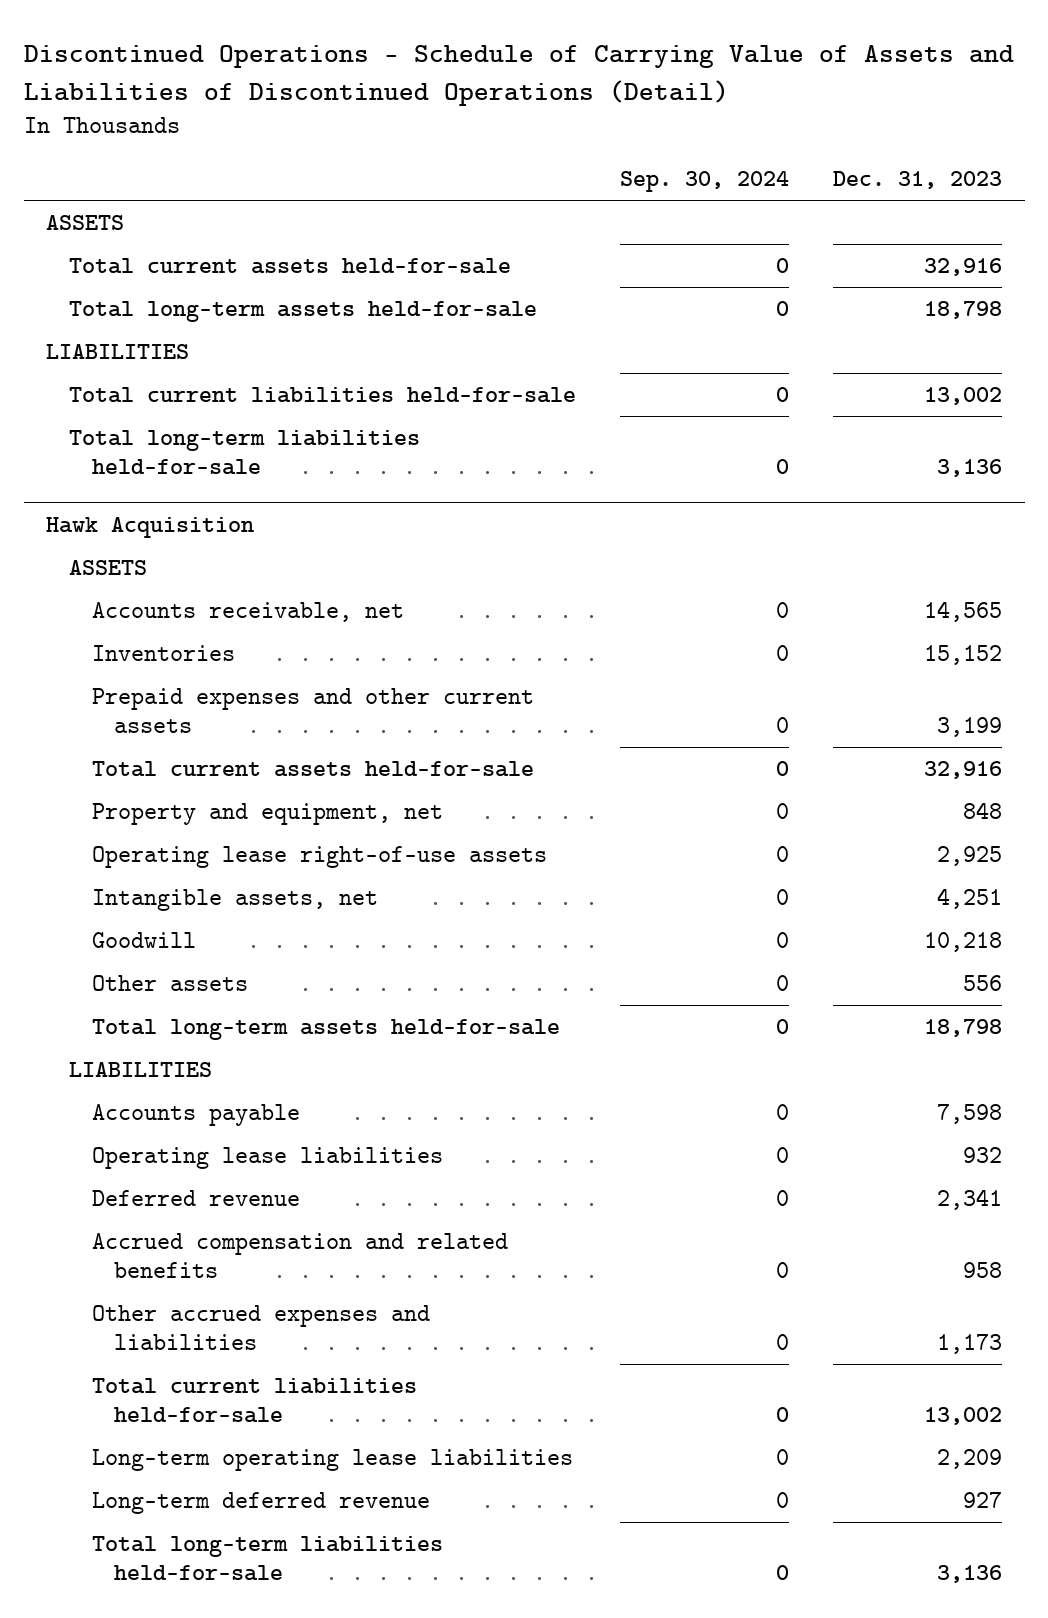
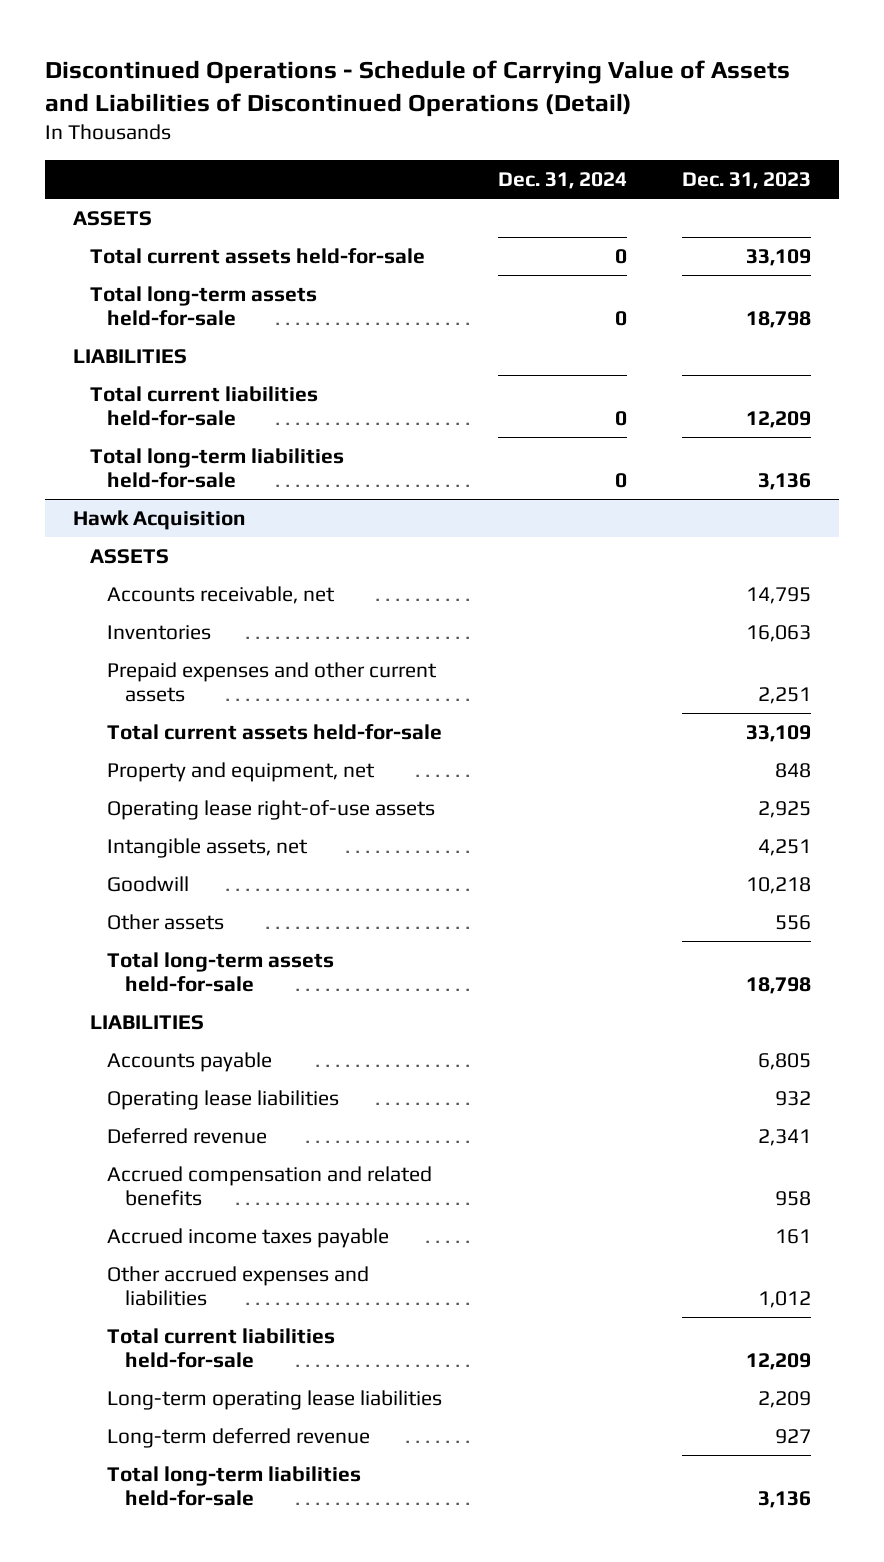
[620,171,790,193] Sep. 30, 2024 -> none
none -> [497,172,627,190] Dec. 31, 2024
[924,257,1003,276] 32,916 -> [745,248,811,266] 33,109
[924,386,1003,405] 13,002 -> [745,411,811,429] 12,209
[924,600,1003,622] 14,565 -> [745,586,811,604] 14,795
[924,644,1003,665] 15,152 -> [745,624,811,642] 16,063
[937,717,1003,738] 3,199 -> [757,687,811,705] 2,251
[924,760,1003,779] 32,916 -> [745,724,811,742] 33,109
[937,1103,1003,1124] 7,598 -> [757,1052,811,1070] 6,805
none -> [107,1227,390,1248] Accrued income taxes payable
[937,1334,1003,1355] 1,173 -> [757,1291,811,1309] 1,012
[924,1407,1003,1426] 13,002 -> [745,1353,811,1371] 12,209

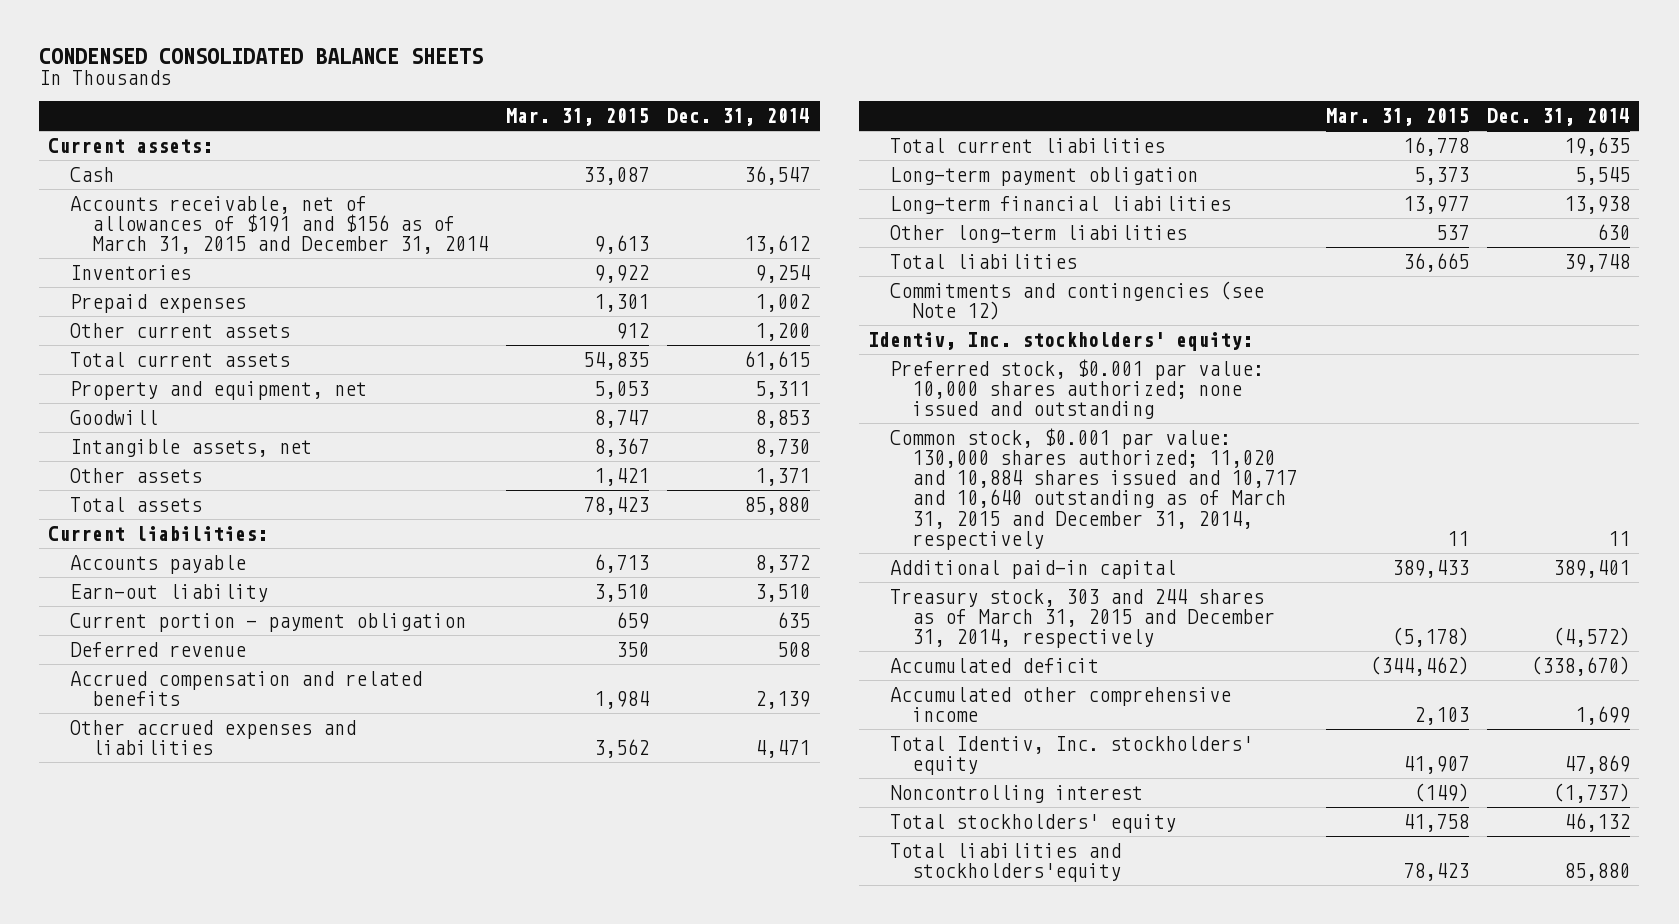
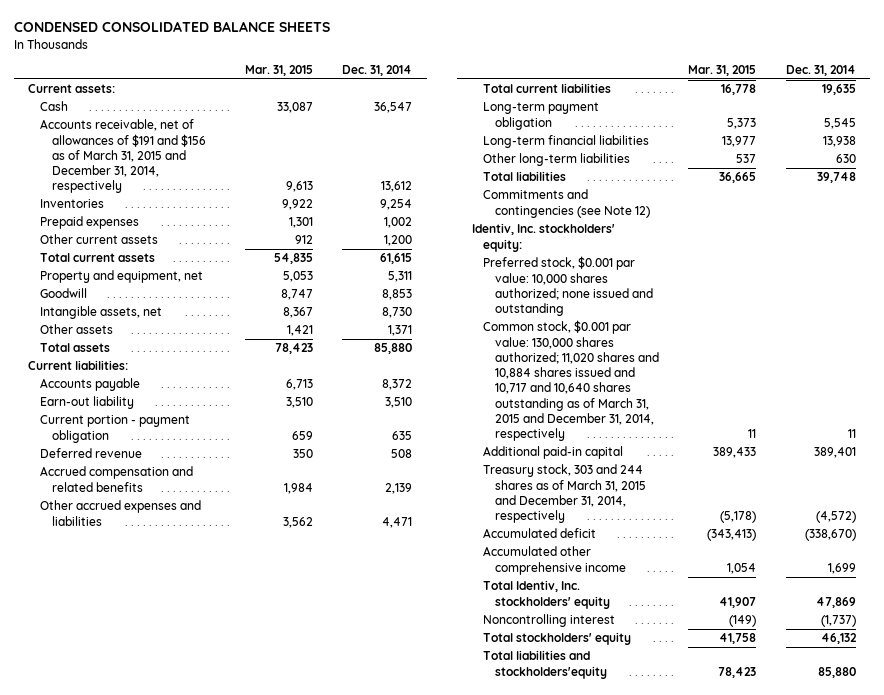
[70,195,489,255] Accounts receivable, net of allowances of $191 and $156 as of March 31, 2015 and December 31, 2014 -> [40,119,206,194] Accounts receivable, net of allowances of $191 and $156 as of March 31, 2015 and December 31, 2014, respectively
[890,427,1297,550] Common stock, $0.001 par value: 130,000 shares authorized; 11,020 and 10,884 shares issued and 10,717 and 10,640 outstanding as of March 31, 2015 and December 31, 2014, respectively -> [483,320,660,442] Common stock, $0.001 par value: 130,000 shares authorized; 11,020 shares and 10,884 shares issued and 10,717 and 10,640 shares outstanding as of March 31, 2015 and December 31, 2014, respectively
[1370,655,1470,676] (344,462) -> [707,529,757,542] (343,413)
[1414,706,1470,725] 2,103 -> [727,562,757,574] 1,054

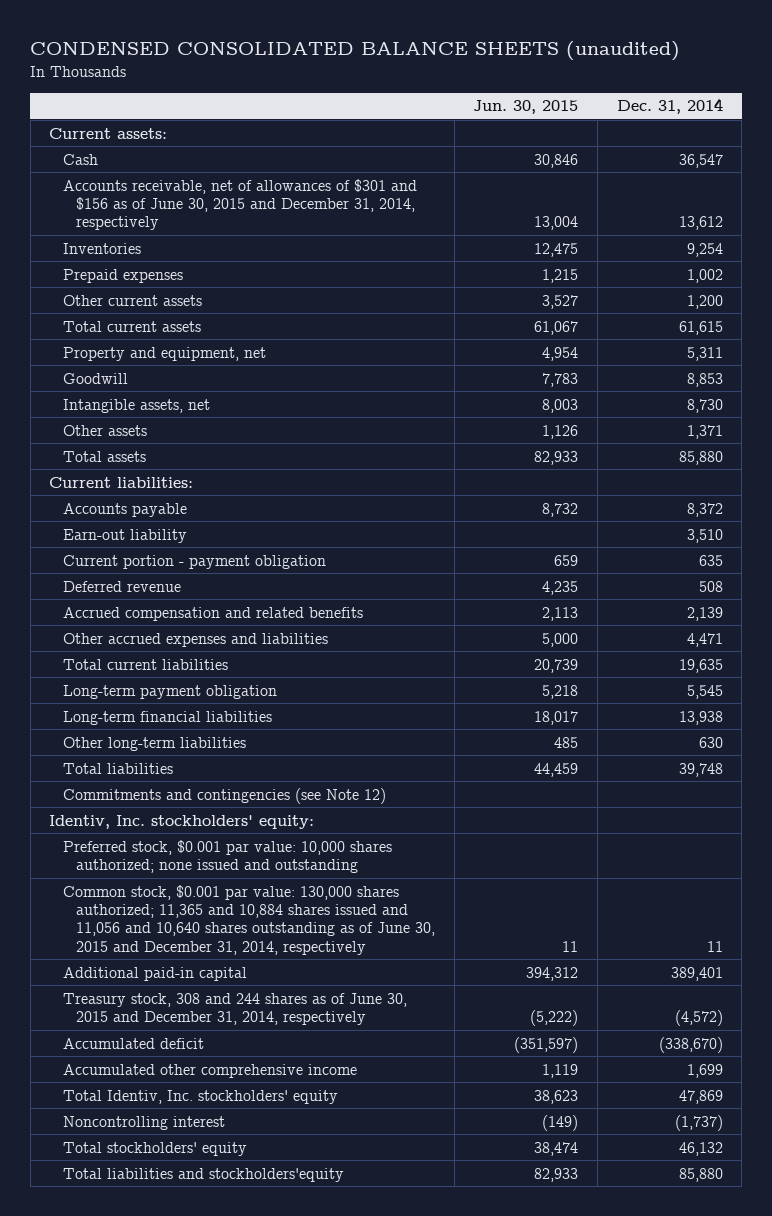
[13,21,330,33] CONDENSED CONSOLIDATED BALANCE SHEETS -> [30,41,681,62] CONDENSED CONSOLIDATED BALANCE SHEETS (unaudited)
[245,64,314,76] Mar. 31, 2015 -> none
none -> [473,100,579,115] Jun. 30, 2015
[40,119,206,194] Accounts receivable, net of allowances of $191 and $156 as of March 31, 2015 and December 31, 2014, respectively -> [62,178,417,231] Accounts receivable, net of allowances of $301 and $156 as of June 30, 2015 and December 31, 2014, respectively
[483,320,660,442] Common stock, $0.001 par value: 130,000 shares authorized; 11,020 shares and 10,884 shares issued and 10,717 and 10,640 shares outstanding as of March 31, 2015 and December 31, 2014, respectively -> [62,884,436,955] Common stock, $0.001 par value: 130,000 shares authorized; 11,365 and 10,884 shares issued and 11,056 and 10,640 shares outstanding as of June 30, 2015 and December 31, 2014, respectively
[483,464,647,524] Treasury stock, 303 and 244 shares as of March 31, 2015 and December 31, 2014, respectively -> [62,992,407,1026] Treasury stock, 308 and 244 shares as of June 30, 2015 and December 31, 2014, respectively

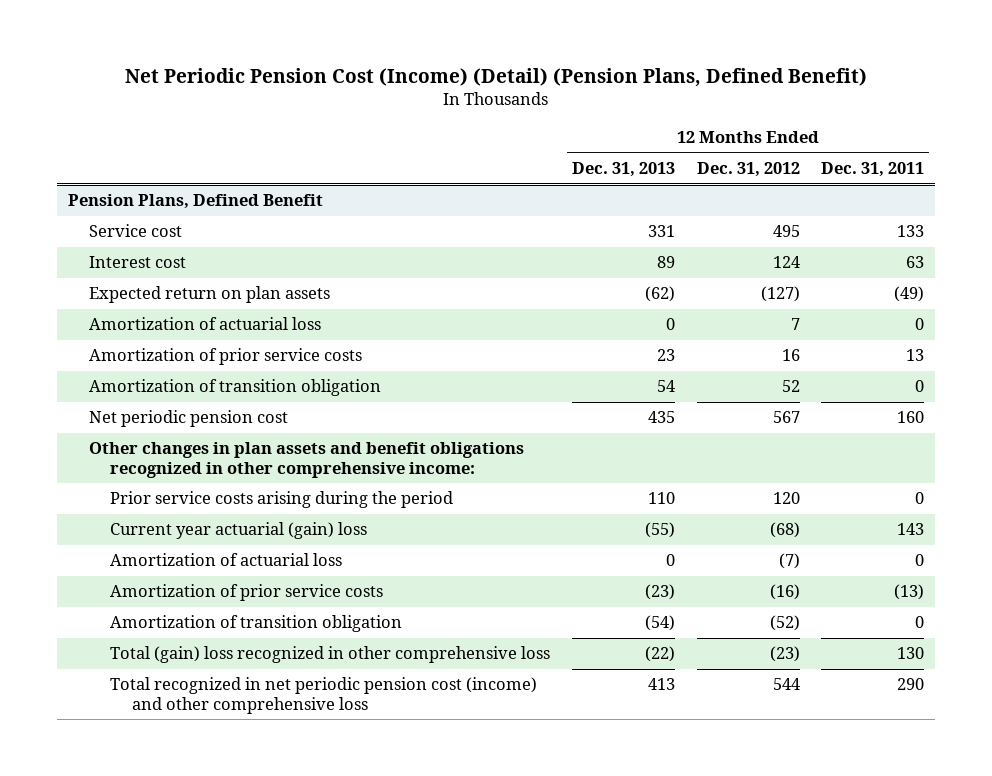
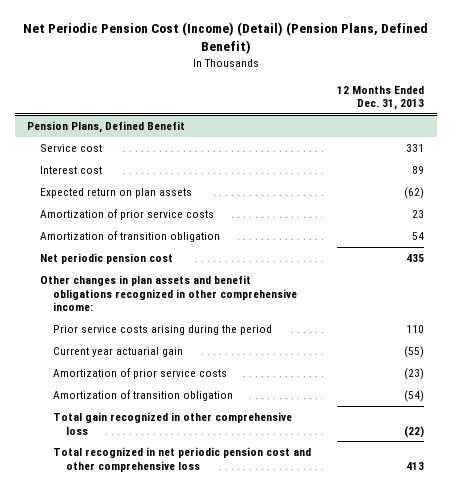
[696,162,800,178] Dec. 31, 2012 -> none
[821,162,925,178] Dec. 31, 2011 -> none
[89,317,322,331] Amortization of actuarial loss -> none
[110,553,343,567] Amortization of actuarial loss -> none
[110,522,368,540] Current year actuarial (gain) loss -> [53,346,184,357] Current year actuarial gain
[110,646,551,664] Total (gain) loss recognized in other comprehensive loss -> [53,411,293,435] Total gain recognized in other comprehensive loss
[110,677,538,714] Total recognized in net periodic pension cost (income) and other comprehensive loss -> [53,446,312,472] Total recognized in net periodic pension cost and other comprehensive loss

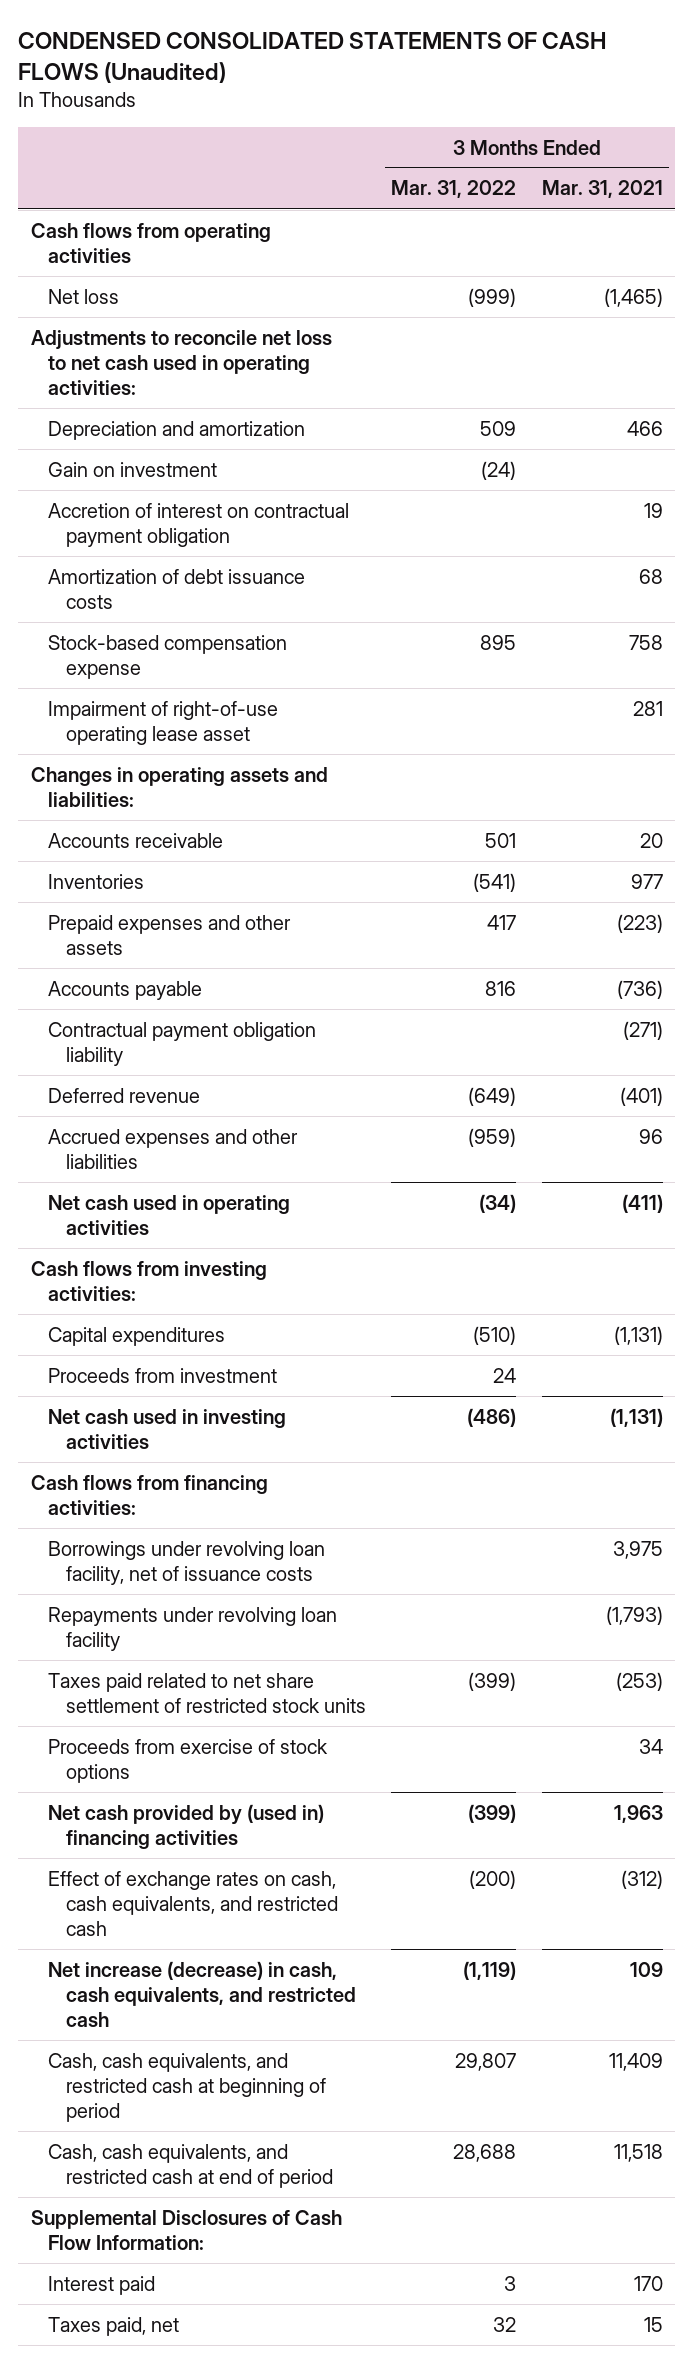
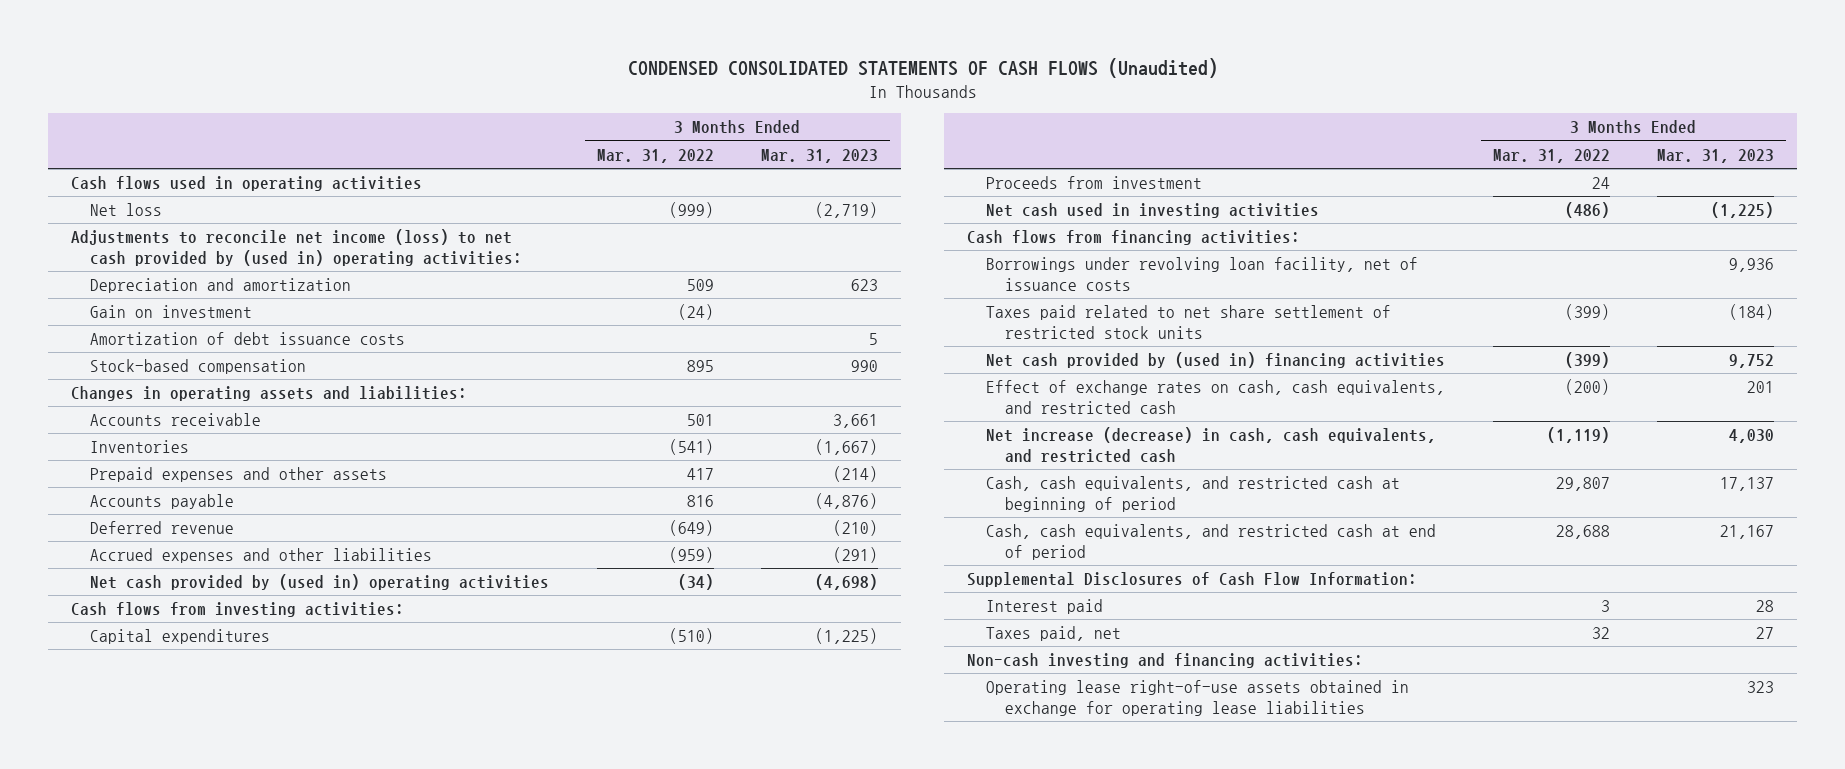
[541,180,663,199] Mar. 31, 2021 -> none
none -> [760,148,878,163] Mar. 31, 2023
[30,222,271,263] Cash flows from operating activities -> [71,176,423,192] Cash flows used in operating activities
[30,329,332,395] Adjustments to reconcile net loss to net cash used in operating activities: -> [71,229,523,267] Adjustments to reconcile net income (loss) to net cash provided by (used in) operating activities:
[48,502,350,547] Accretion of interest on contractual payment obligation -> none
[48,700,279,745] Impairment of right-of-use operating lease asset -> none
[48,634,288,679] Stock-based compensation expense -> [90,359,307,375] Stock-based compensation
[48,1021,317,1066] Contractual payment obligation liability -> none
[48,1194,291,1235] Net cash used in operating activities -> [90,574,550,591] Net cash provided by (used in) operating activities
[48,1606,338,1651] Repayments under revolving loan facility -> none
[48,1738,329,1783] Proceeds from exercise of stock options -> none
none -> [967,653,1364,669] Non-cash investing and financing activities:
none -> [986,680,1410,717] Operating lease right-of-use assets obtained in exchange for operating lease liabilities

